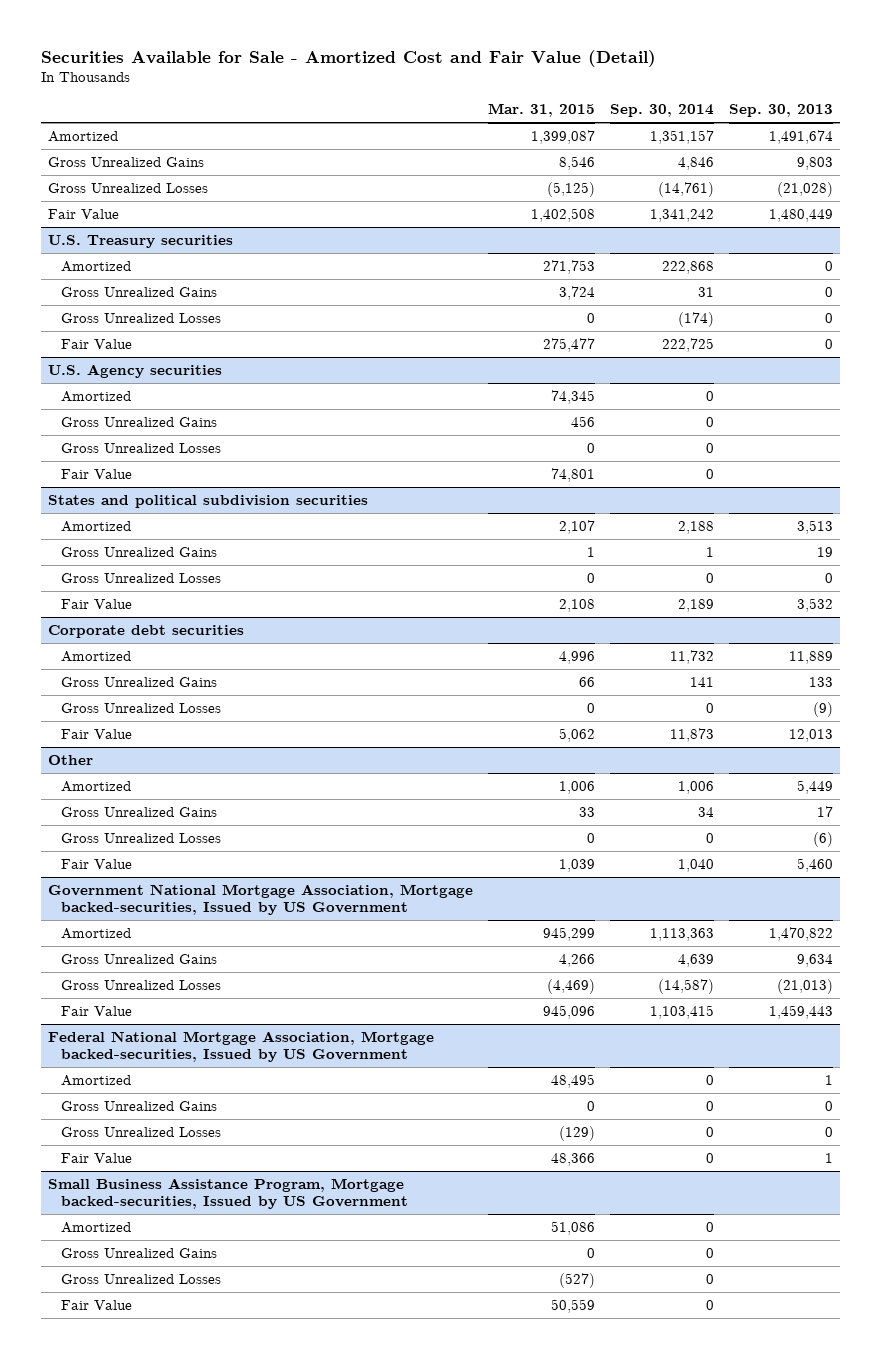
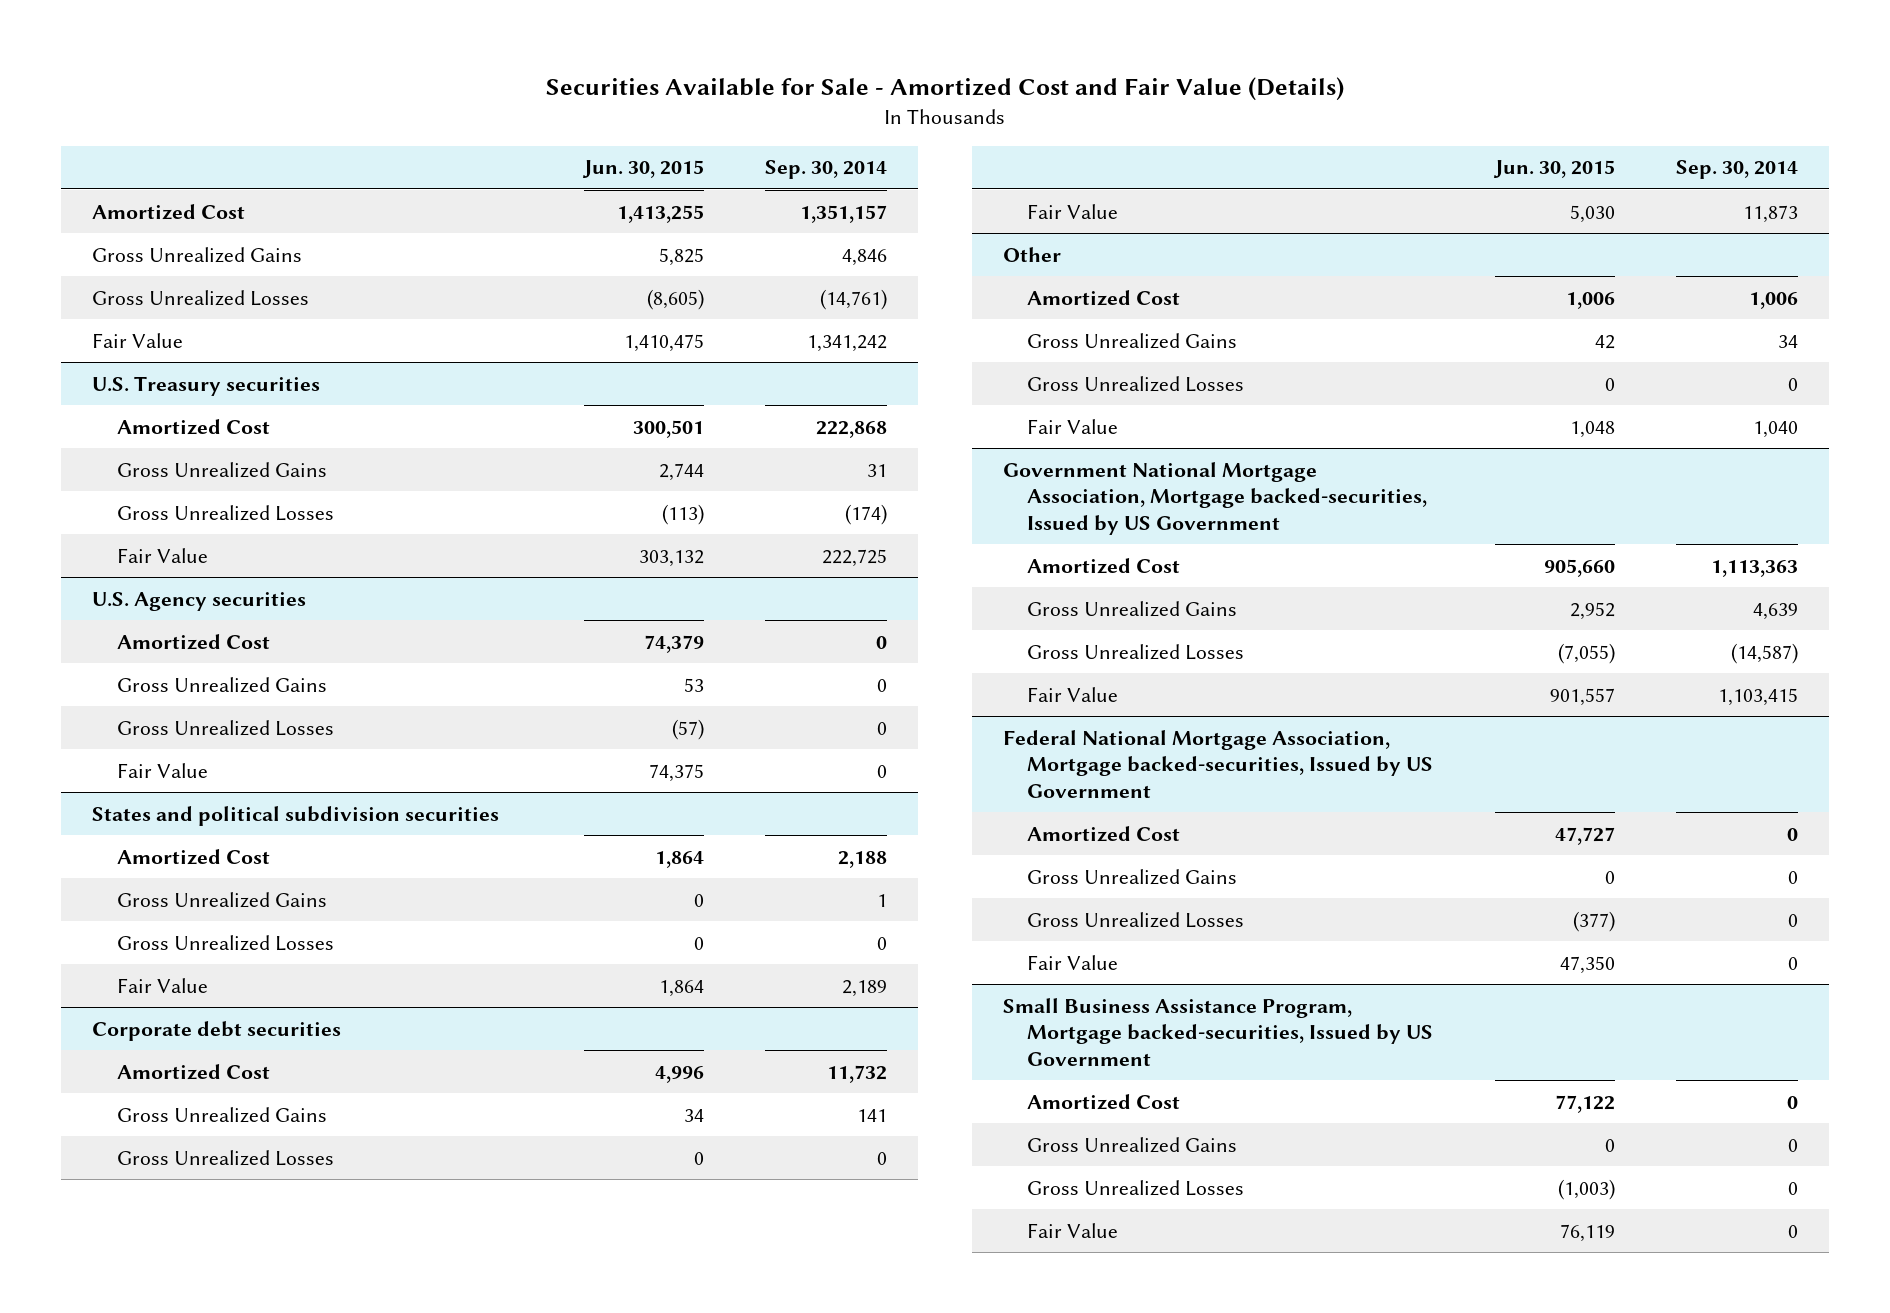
[40,49,656,67] Securities Available for Sale - Amortized Cost and Fair Value (Detail) -> [545,76,1344,101] Securities Available for Sale - Amortized Cost and Fair Value (Details)
[488,103,596,118] Mar. 31, 2015 -> none
[728,104,833,118] Sep. 30, 2013 -> none
none -> [581,160,704,179] Jun. 30, 2015
[48,130,119,142] Amortized -> [91,203,245,220] Amortized Cost
[61,260,132,272] Amortized -> [116,418,270,435] Amortized Cost
[61,390,132,402] Amortized -> [116,633,270,650] Amortized Cost
[61,520,132,532] Amortized -> [116,848,270,865] Amortized Cost
[61,650,132,662] Amortized -> [116,1063,270,1080] Amortized Cost
[61,780,132,792] Amortized -> [1027,289,1181,306] Amortized Cost
[61,927,132,939] Amortized -> [1027,557,1181,574] Amortized Cost
[61,1074,132,1086] Amortized -> [1027,825,1181,842] Amortized Cost
[61,1221,132,1233] Amortized -> [1027,1093,1181,1110] Amortized Cost

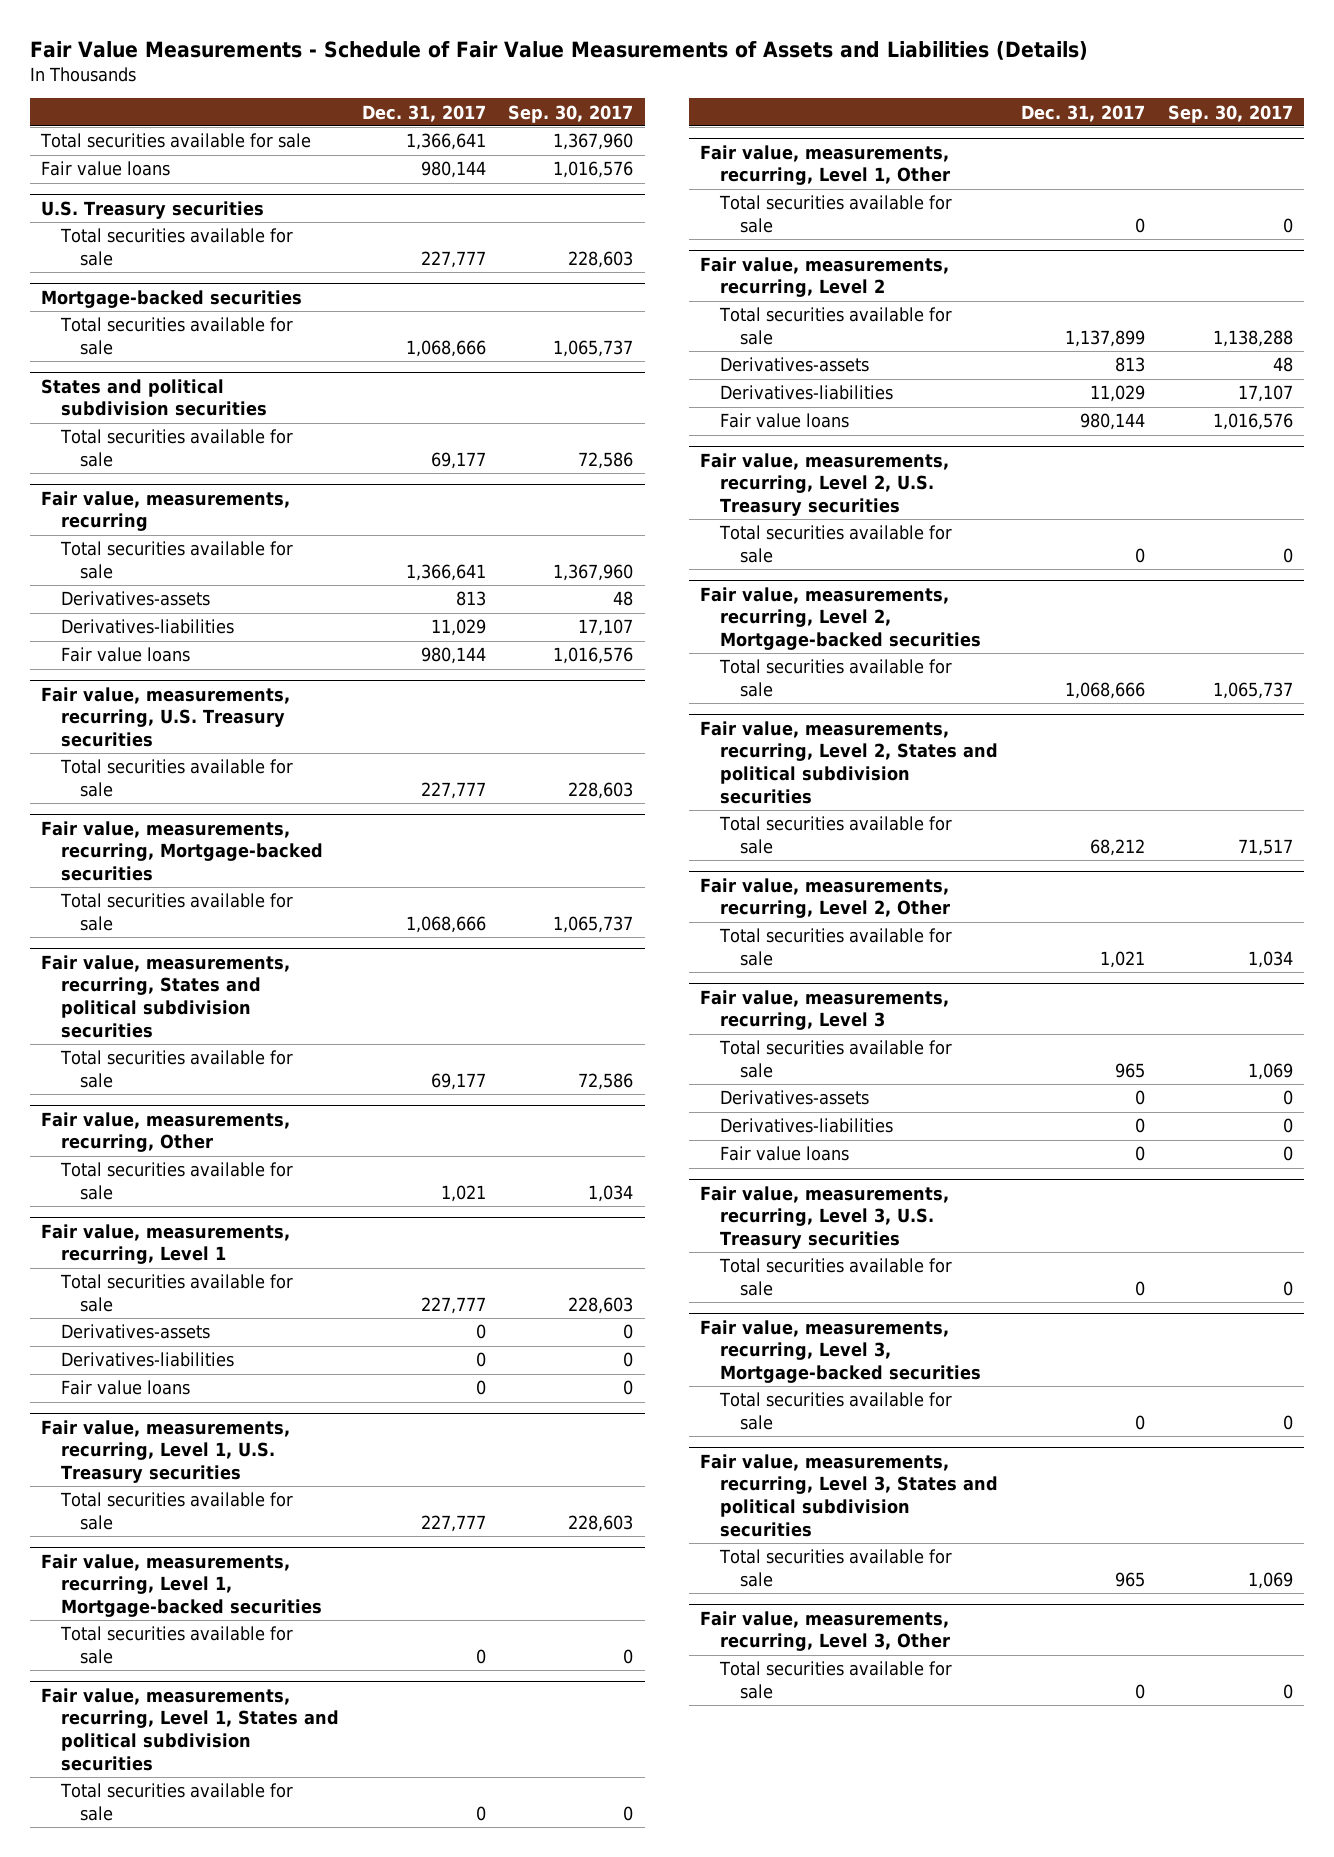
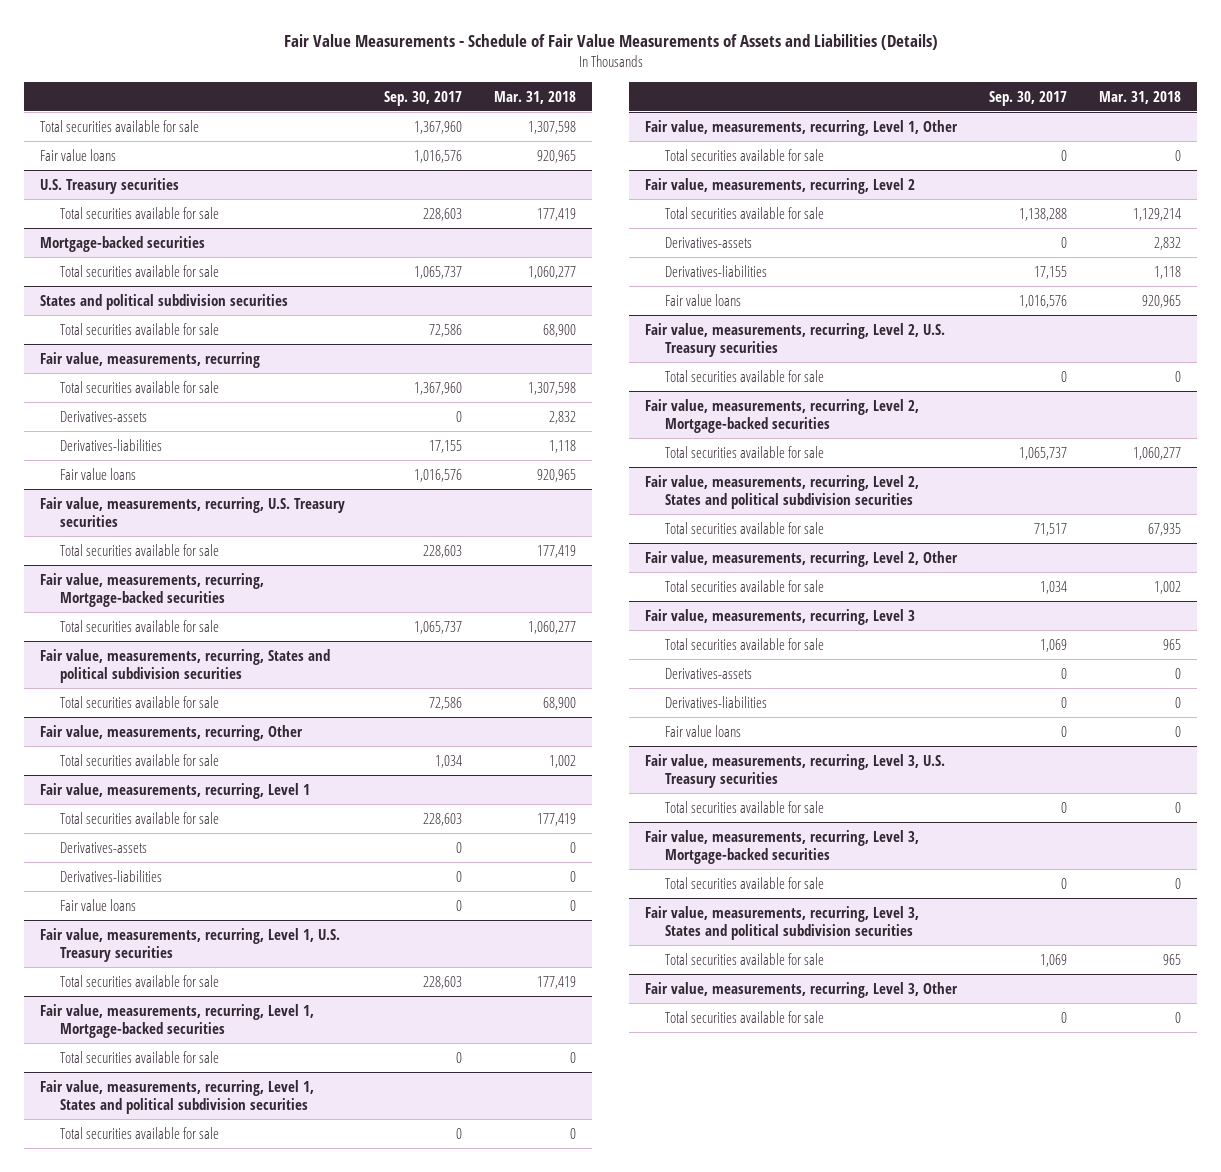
[361,104,486,122] Dec. 31, 2017 -> none
none -> [494,90,577,104] Mar. 31, 2018
[613,591,634,607] 48 -> [456,410,463,422] 0
[578,619,634,637] 17,107 -> [429,439,463,453] 17,155
[1272,357,1293,373] 48 -> [1061,236,1068,248] 0
[1237,385,1293,403] 17,107 -> [1034,265,1068,279] 17,155

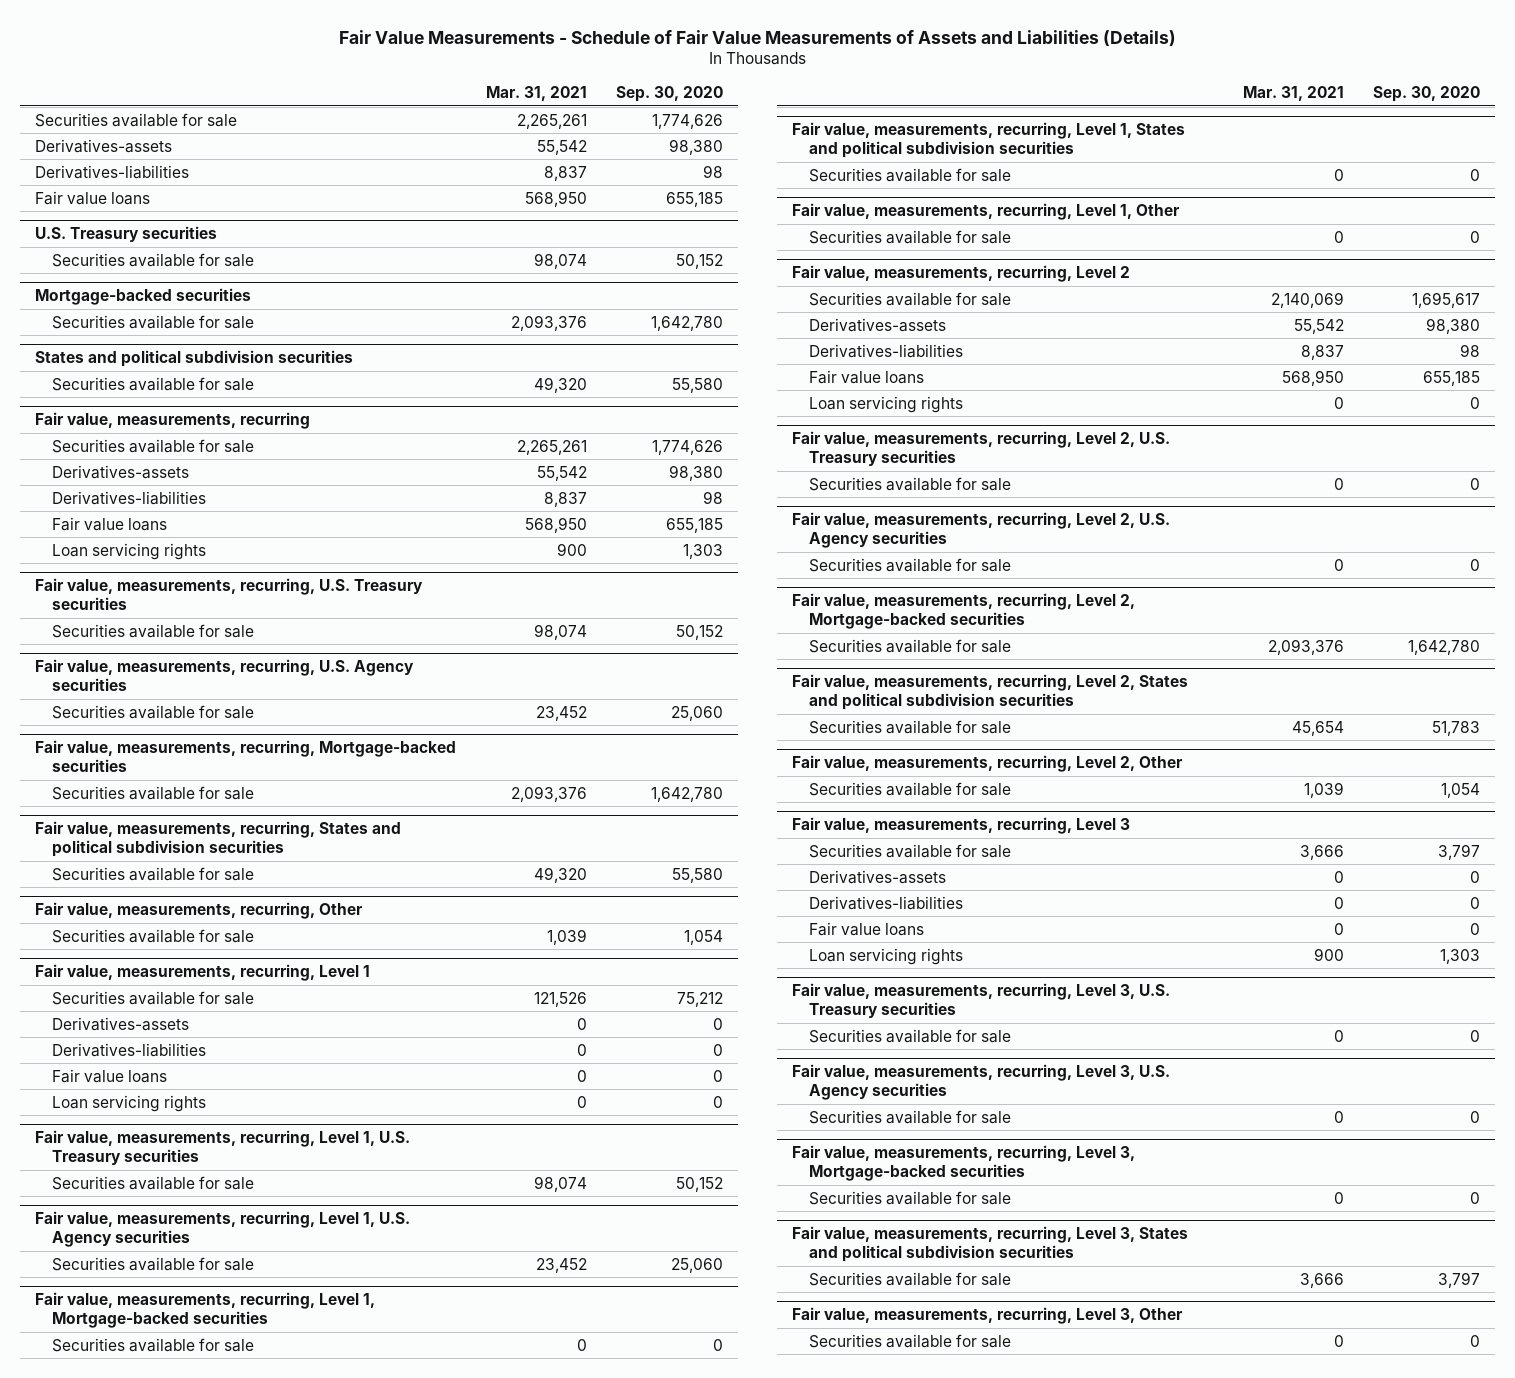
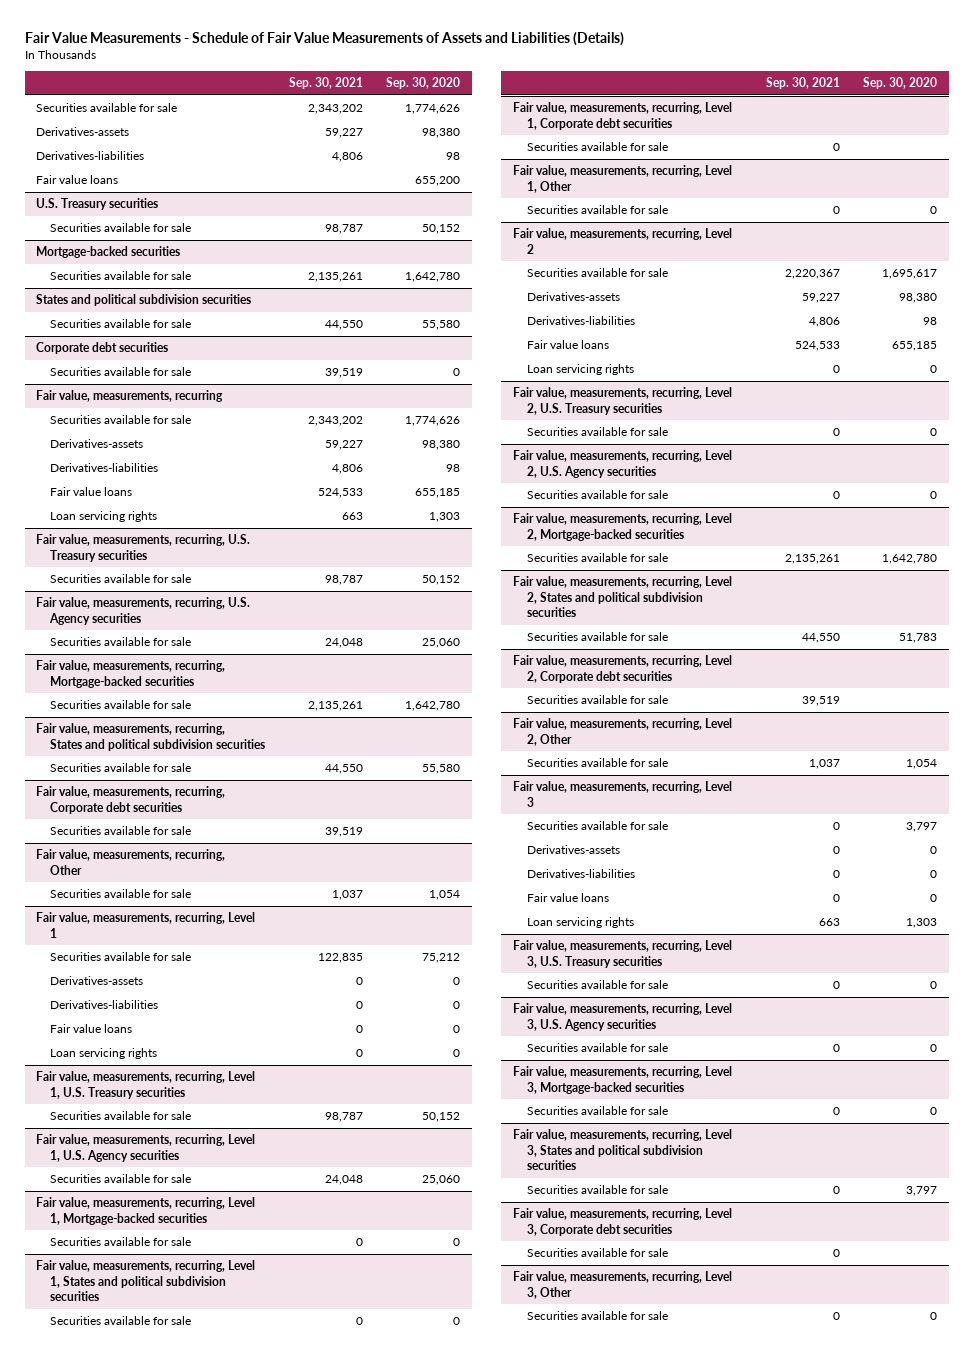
[485,86,587,102] Mar. 31, 2021 -> none
none -> [288,77,363,90] Sep. 30, 2021
[666,191,724,207] 655,185 -> [415,176,461,187] 655,200
none -> [36,342,169,355] Corporate debt securities
none -> [50,367,192,377] Securities available for sale
none -> [36,786,226,814] Fair value, measurements, recurring, Corporate debt securities
none -> [50,826,192,836] Securities available for sale
none -> [513,102,733,130] Fair value, measurements, recurring, Level 1, Corporate debt securities
none -> [527,142,669,152] Securities available for sale
none -> [513,655,733,683] Fair value, measurements, recurring, Level 2, Corporate debt securities
none -> [527,695,669,705] Securities available for sale
none -> [513,1208,733,1236] Fair value, measurements, recurring, Level 3, Corporate debt securities
none -> [527,1248,669,1258] Securities available for sale

